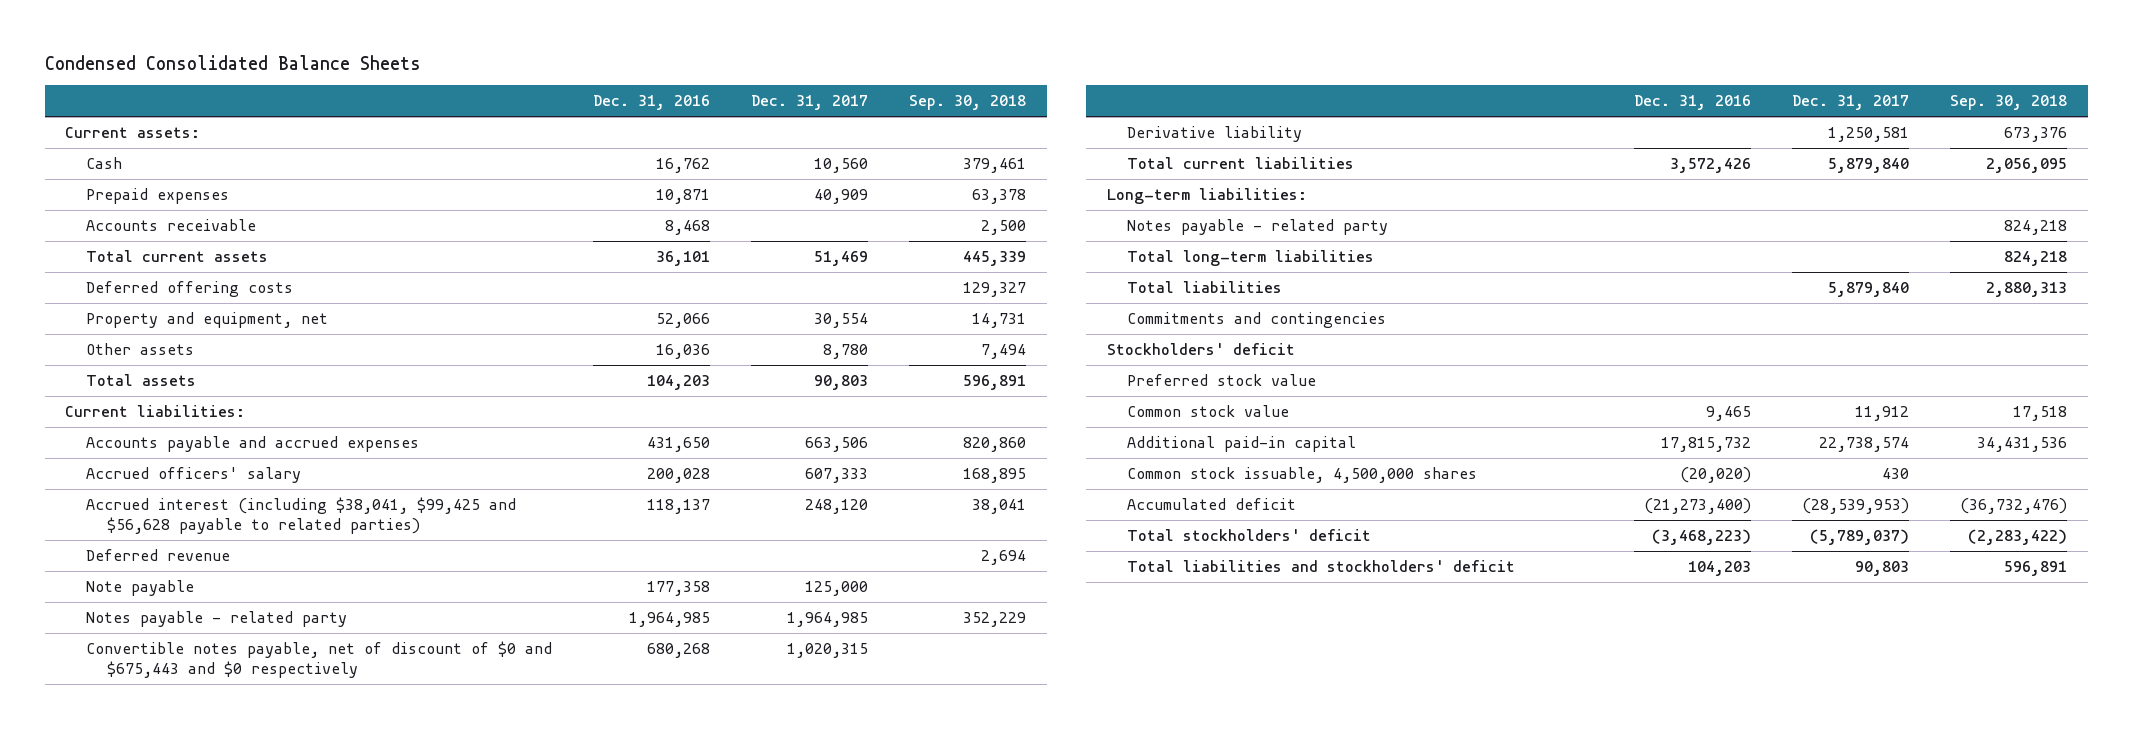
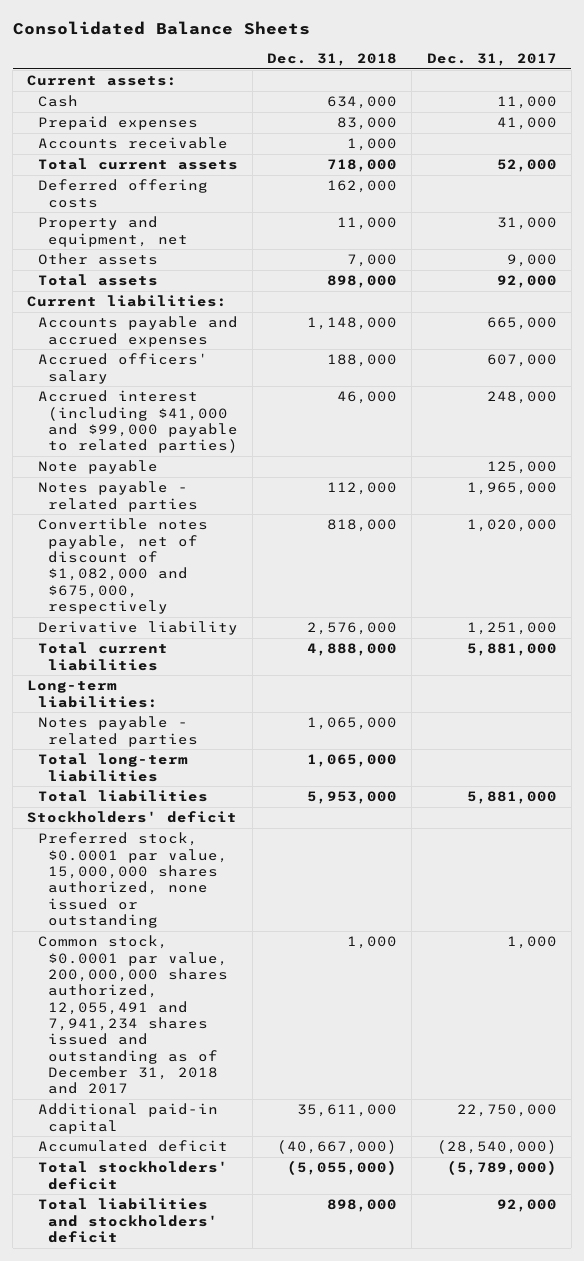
[44,54,421,70] Condensed Consolidated Balance Sheets -> [12,20,310,35] Consolidated Balance Sheets
[593,95,711,111] Dec. 31, 2016 -> none
[909,95,1027,111] Sep. 30, 2018 -> none
none -> [267,52,398,66] Dec. 31, 2018
[814,157,869,173] 10,560 -> [496,96,557,110] 11,000
[814,188,869,204] 40,909 -> [496,117,557,131] 41,000
[814,250,869,266] 51,469 -> [496,159,557,173] 52,000
[814,312,869,328] 30,554 -> [496,217,557,231] 31,000
[823,343,869,359] 8,780 -> [506,254,557,268] 9,000
[814,374,869,390] 90,803 -> [496,275,557,289] 92,000
[86,548,231,561] Deferred revenue -> none
[805,436,869,452] 663,506 -> [486,317,557,331] 665,000
[805,467,869,483] 607,333 -> [486,354,557,368] 607,000
[86,496,517,535] Accrued interest (including $38,041, $99,425 and $56,628 payable to related parties) -> [37,390,238,454] Accrued interest (including $41,000 and $99,000 payable to related parties)
[805,498,869,514] 248,120 -> [486,391,557,405] 248,000
[86,610,348,627] Notes payable - related party -> [37,481,198,512] Notes payable - related parties
[787,611,869,627] 1,964,985 -> [466,482,557,496] 1,965,000
[86,640,553,679] Convertible notes payable, net of discount of $0 and $675,443 and $0 respectively -> [37,518,208,614] Convertible notes payable, net of discount of $1,082,000 and $675,000, respectively
[787,642,869,658] 1,020,315 -> [466,519,557,533] 1,020,000
[1828,126,1910,142] 1,250,581 -> [466,622,557,636] 1,251,000
[1828,157,1910,173] 5,879,840 -> [466,643,557,657] 5,881,000
[1127,218,1389,235] Notes payable - related party -> [37,716,198,747] Notes payable - related parties
[1127,311,1387,328] Commitments and contingencies -> none
[1828,281,1910,297] 5,879,840 -> [466,791,557,805] 5,881,000
[1127,404,1290,417] Common stock value -> none
[1127,466,1478,483] Common stock issuable, 4,500,000 shares -> none
[1127,373,1317,386] Preferred stock value -> [37,832,228,928] Preferred stock, $0.0001 par value, 15,000,000 shares authorized, none issued or outstanding
none -> [37,935,228,1095] Common stock, $0.0001 par value, 200,000,000 shares authorized, 12,055,491 and 7,941,234 shares issued and outstanding as of December 31, 2018 and 2017
[1819,436,1910,452] 22,738,574 -> [456,1104,557,1118] 22,750,000
[1802,497,1910,514] (28,539,953) -> [436,1140,557,1155] (28,540,000)
[1810,528,1910,545] (5,789,037) -> [446,1160,557,1176] (5,789,000)
[1855,560,1910,576] 90,803 -> [496,1199,557,1213] 92,000

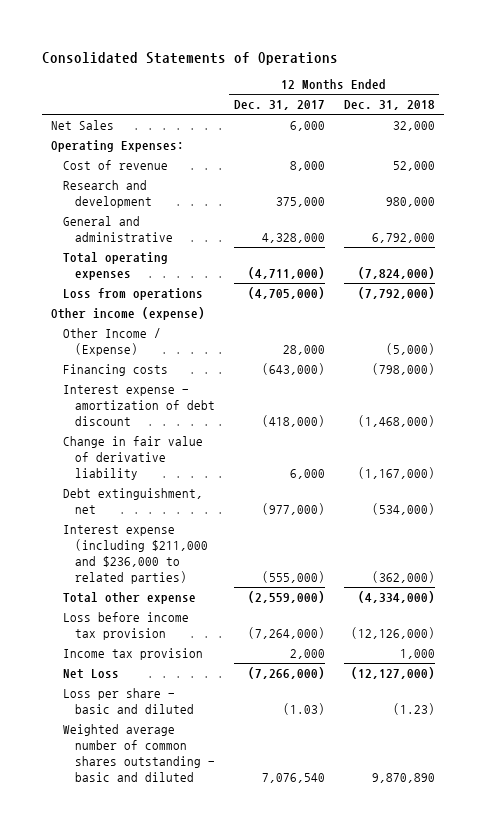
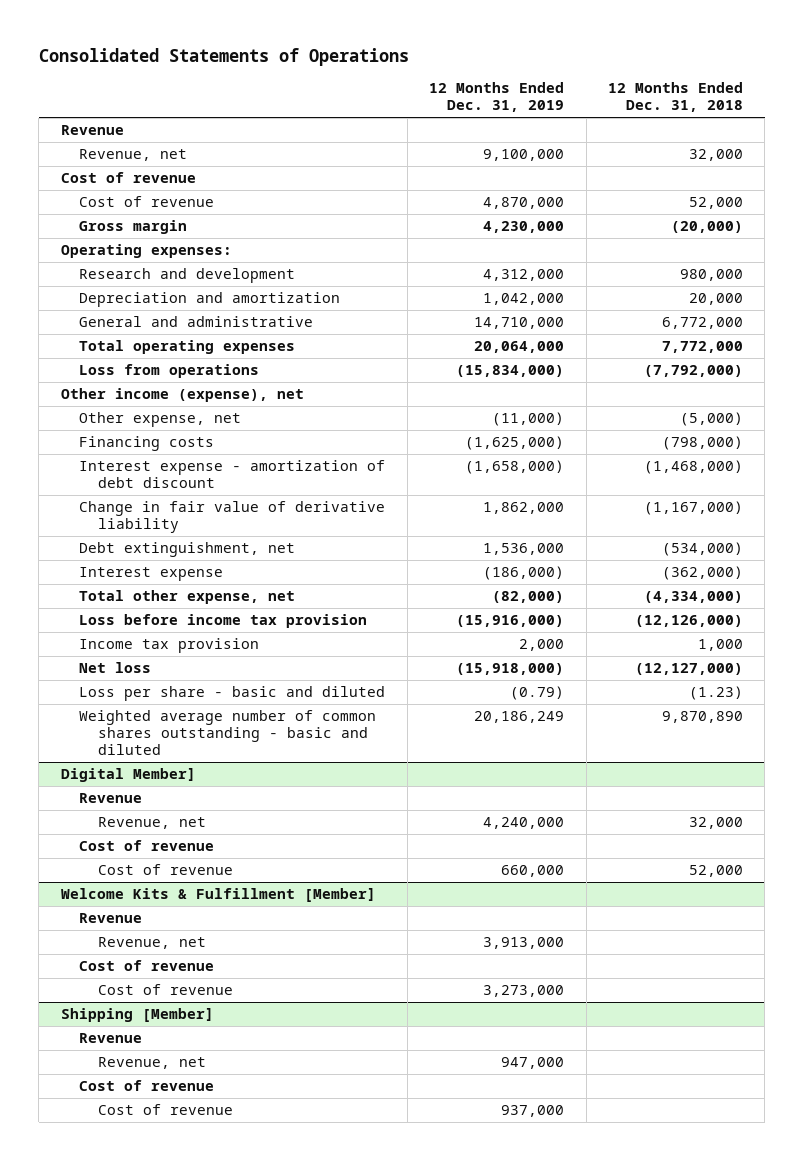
[233,100,325,111] Dec. 31, 2017 -> none
none -> [429,82,565,113] 12 Months Ended Dec. 31, 2019
[51,120,115,131] Net Sales -> none
[51,140,185,153] Operating Expenses: -> none
none -> [60,125,124,136] Revenue
none -> [79,149,188,162] Revenue, net
none -> [60,172,196,184] Cost of revenue
none -> [79,220,188,235] Gross margin
none -> [60,244,232,259] Operating expenses:
none -> [79,292,341,308] Depreciation and amortization
[371,232,435,243] 6,792,000 -> [661,317,743,330] 6,772,000
[357,266,435,279] (7,824,000) -> [661,341,743,354] 7,772,000
[51,307,206,321] Other income (expense) -> [60,388,304,403] Other income (expense), net
[63,328,162,356] Other Income / (Expense) -> [79,412,242,428] Other expense, net
[63,525,208,584] Interest expense (including $211,000 and $236,000 to related parties) -> [79,567,224,582] Interest expense
[63,592,197,605] Total other expense -> [79,590,296,605] Total other expense, net
[63,669,120,680] Net Loss -> [79,662,152,674] Net loss
none -> [60,768,196,783] Digital Member]
none -> [79,793,143,804] Revenue
none -> [98,817,207,830] Revenue, net
none -> [79,840,215,852] Cost of revenue
none -> [98,864,234,876] Cost of revenue
none -> [60,888,376,903] Welcome Kits & Fulfillment [Member]
none -> [79,913,143,924] Revenue
none -> [98,937,207,950] Revenue, net
none -> [79,960,215,972] Cost of revenue
none -> [98,984,234,996] Cost of revenue
none -> [60,1008,214,1023] Shipping [Member]
none -> [79,1033,143,1044] Revenue
none -> [98,1057,207,1070] Revenue, net
none -> [79,1080,215,1092] Cost of revenue
none -> [98,1104,234,1116] Cost of revenue

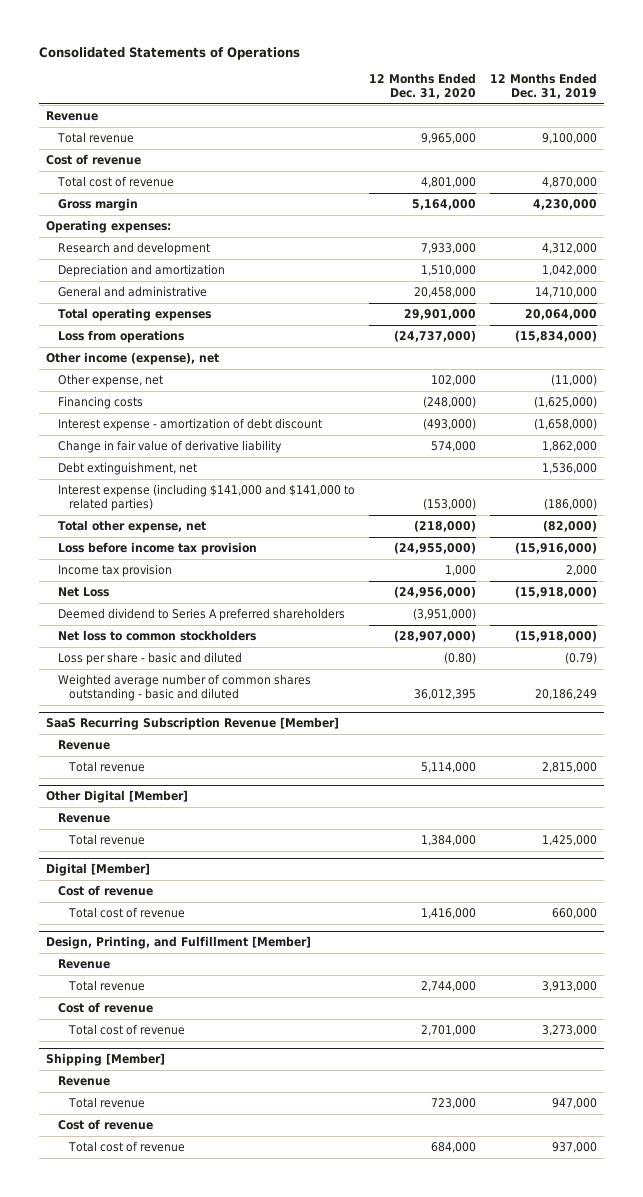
[607,82,743,113] 12 Months Ended Dec. 31, 2018 -> none
none -> [368,72,476,99] 12 Months Ended Dec. 31, 2020
[79,149,188,162] Revenue, net -> [56,131,134,143] Total revenue
[79,196,215,208] Cost of revenue -> [56,175,174,187] Total cost of revenue
[79,567,224,582] Interest expense -> [57,483,355,512] Interest expense (including $141,000 and $141,000 to related parties)
[79,662,152,674] Net loss -> [57,586,109,597] Net Loss
none -> [57,607,345,621] Deemed dividend to Series A preferred shareholders
none -> [57,629,256,641] Net loss to common stockholders
[60,768,196,783] Digital Member] -> none
none -> [46,716,340,730] SaaS Recurring Subscription Revenue [Member]
[98,817,207,830] Revenue, net -> [68,760,146,772] Total revenue
[483,817,565,830] 4,240,000 -> [541,761,597,773] 2,815,000
none -> [46,789,189,803] Other Digital [Member]
none -> [57,812,110,823] Revenue
none -> [68,833,146,845] Total revenue
none -> [46,862,151,876] Digital [Member]
[60,888,376,903] Welcome Kits & Fulfillment [Member] -> none
[98,864,234,876] Cost of revenue -> [68,906,186,918] Total cost of revenue
none -> [46,935,312,949] Design, Printing, and Fulfillment [Member]
[98,937,207,950] Revenue, net -> [68,979,146,991] Total revenue
[98,984,234,996] Cost of revenue -> [68,1023,186,1035] Total cost of revenue
[98,1057,207,1070] Revenue, net -> [68,1096,146,1108] Total revenue
[98,1104,234,1116] Cost of revenue -> [68,1140,186,1152] Total cost of revenue

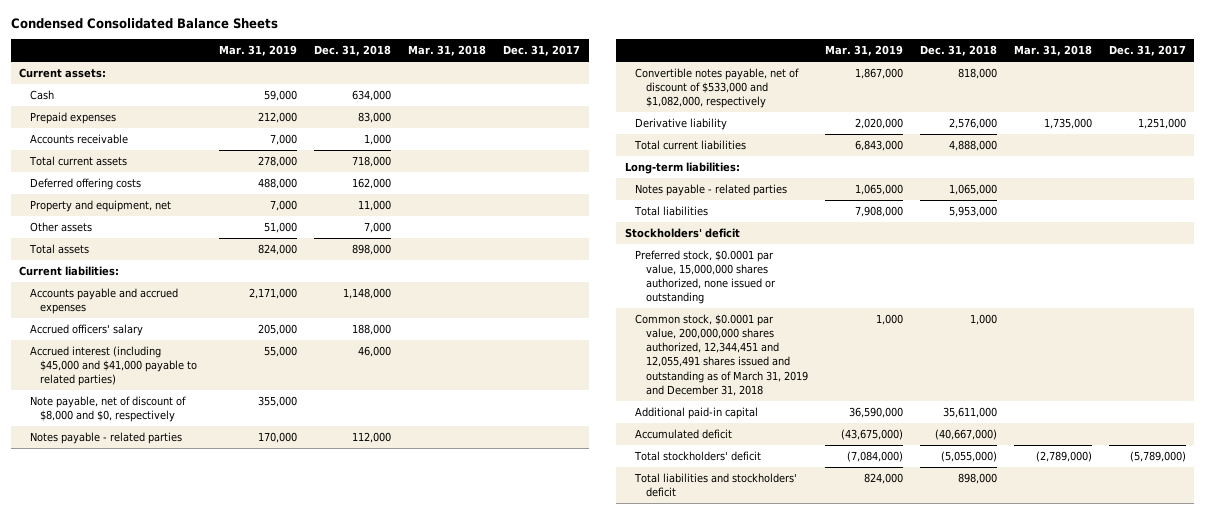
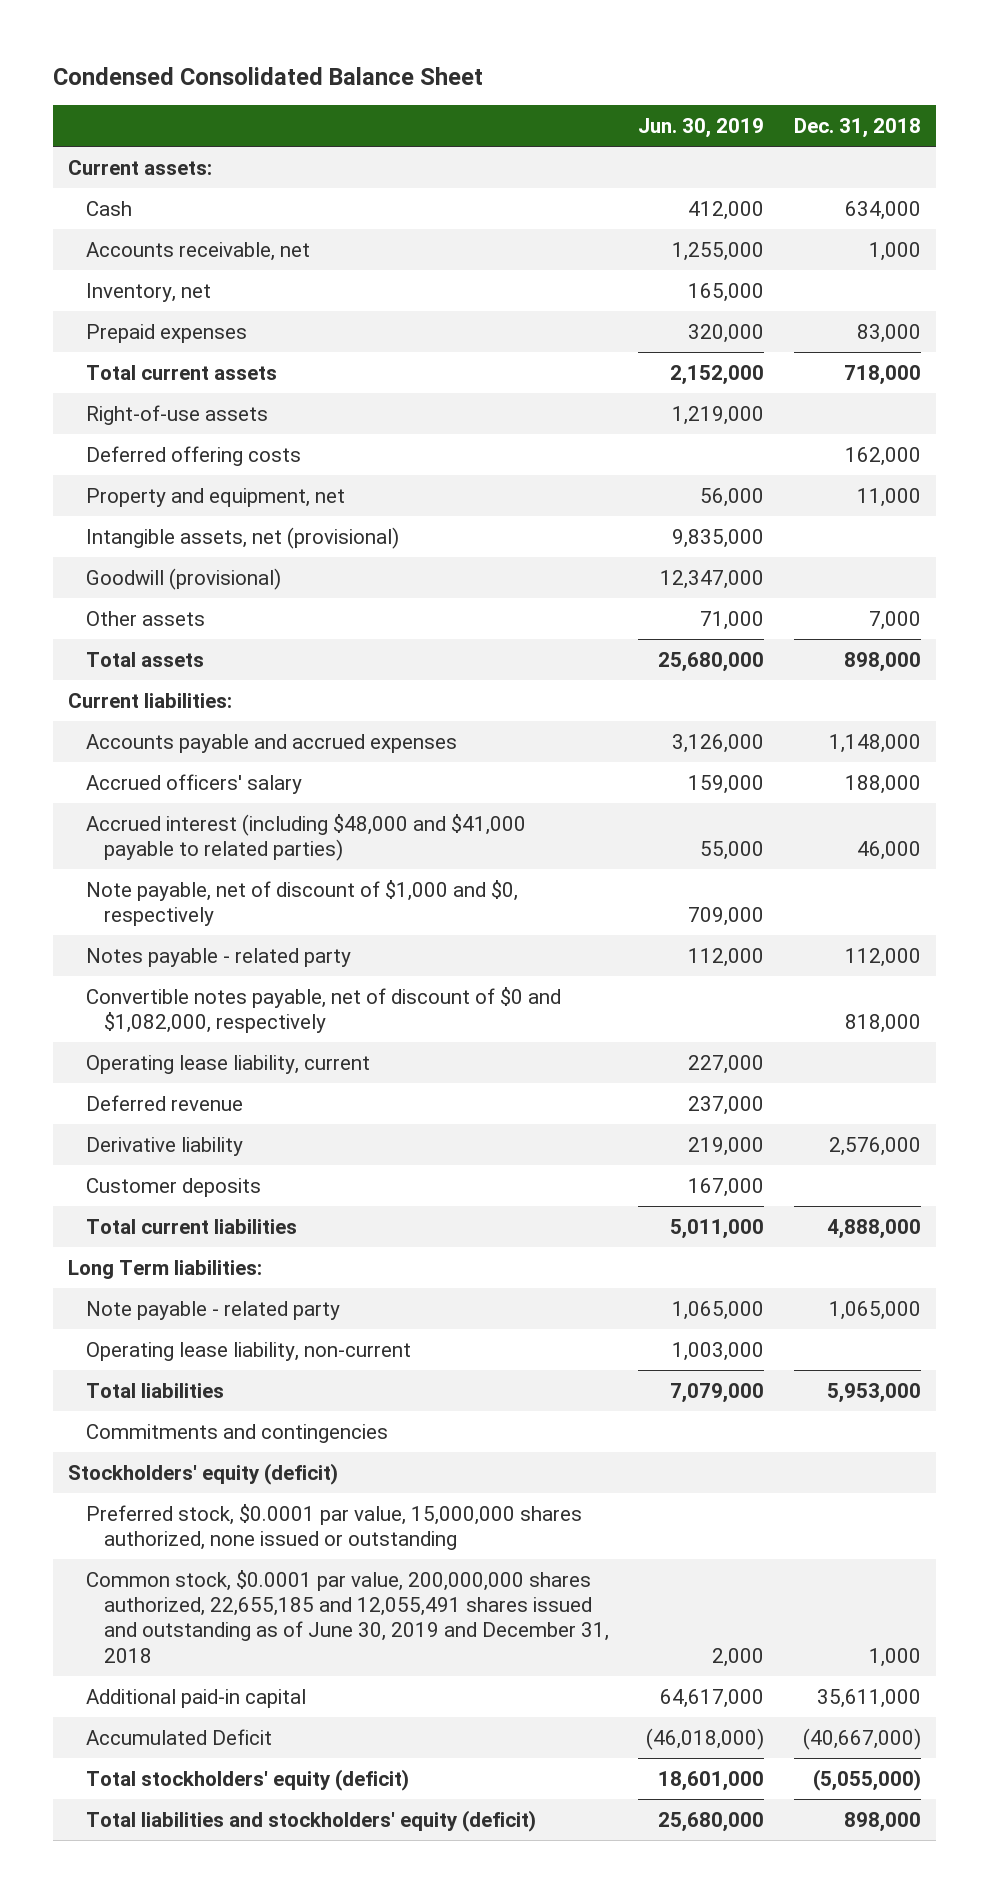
[10,18,278,30] Condensed Consolidated Balance Sheets -> [53,66,484,85] Condensed Consolidated Balance Sheet
[218,45,297,57] Mar. 31, 2019 -> none
[408,45,487,57] Mar. 31, 2018 -> none
[503,45,581,57] Dec. 31, 2017 -> none
none -> [638,118,765,139] Jun. 30, 2019
none -> [86,241,311,261] Accounts receivable, net
none -> [86,282,212,302] Inventory, net
[29,133,128,144] Accounts receivable -> none
none -> [86,404,269,425] Right-of-use assets
none -> [86,526,400,549] Intangible assets, net (provisional)
none -> [86,567,282,590] Goodwill (provisional)
[29,345,197,387] Accrued interest (including $45,000 and $41,000 payable to related parties) -> [86,813,527,862] Accrued interest (including $48,000 and $41,000 payable to related parties)
[29,395,186,423] Note payable, net of discount of $8,000 and $0, respectively -> [86,879,519,927] Note payable, net of discount of $1,000 and $0, respectively
[29,431,182,444] Notes payable - related parties -> [86,947,352,967] Notes payable - related party
[635,67,800,109] Convertible notes payable, net of discount of $533,000 and $1,082,000, respectively -> [86,986,562,1034] Convertible notes payable, net of discount of $0 and $1,082,000, respectively
none -> [86,1054,371,1074] Operating lease liability, current
none -> [86,1094,244,1111] Deferred revenue
none -> [86,1177,262,1197] Customer deposits
[625,161,741,174] Long-term liabilities: -> [68,1259,263,1279] Long Term liabilities:
[635,183,788,196] Notes payable - related parties -> [86,1300,341,1320] Note payable - related party
none -> [86,1341,412,1361] Operating lease liability, non-current
none -> [86,1423,389,1443] Commitments and contingencies
[625,227,741,238] Stockholders' deficit -> [68,1462,339,1485] Stockholders' equity (deficit)
[635,313,808,396] Common stock, $0.0001 par value, 200,000,000 shares authorized, 12,344,451 and 12,055,491 shares issued and outstanding as of March 31, 2019 and December 31, 2018 -> [86,1569,610,1663] Common stock, $0.0001 par value, 200,000,000 shares authorized, 22,655,185 and 12,055,491 shares issued and outstanding as of June 30, 2019 and December 31, 2018
[635,428,733,439] Accumulated deficit -> [86,1728,273,1745] Accumulated Deficit
[634,450,762,461] Total stockholders' deficit -> [86,1768,410,1791] Total stockholders' equity (deficit)
[634,472,798,498] Total liabilities and stockholders' deficit -> [86,1809,537,1832] Total liabilities and stockholders' equity (deficit)

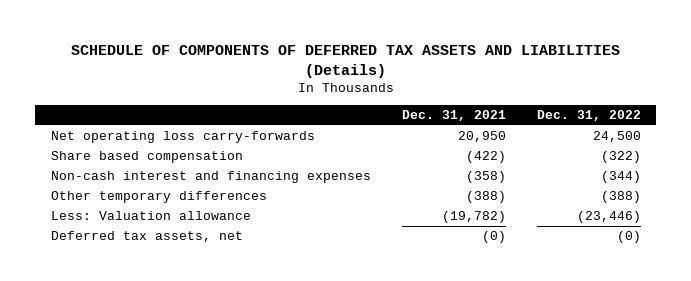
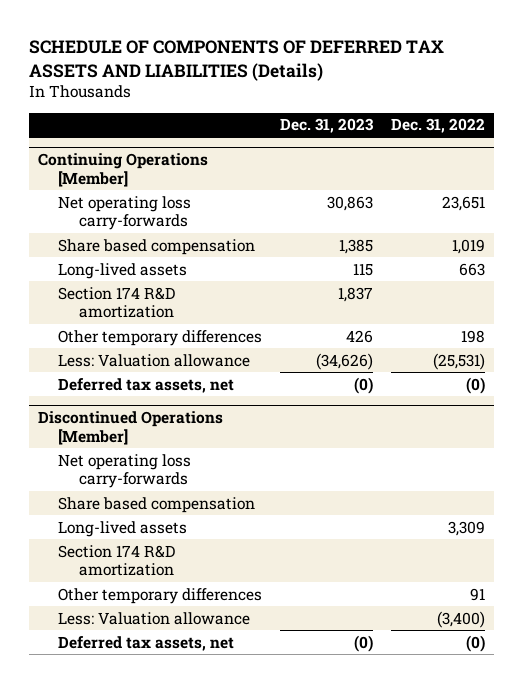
[401,110,506,122] Dec. 31, 2021 -> none
none -> [280,118,375,134] Dec. 31, 2023
[50,171,371,184] Non-cash interest and financing expenses -> none
none -> [37,153,208,187] Continuing Operations [Member]
[592,131,641,143] 24,500 -> [441,195,485,211] 23,651
[600,151,641,164] (322) -> [451,238,485,254] 1,019
none -> [58,262,188,279] Long-lived assets
none -> [58,286,176,319] Section 174 R&D amortization
[600,191,641,204] (388) -> [460,329,485,343] 198
[576,211,641,224] (23,446) -> [432,352,485,370] (25,531)
none -> [37,411,223,445] Discontinued Operations [Member]
none -> [58,453,192,489] Net operating loss carry-forwards
none -> [58,496,256,513] Share based compensation
none -> [58,520,188,537] Long-lived assets
none -> [58,544,176,577] Section 174 R&D amortization
none -> [58,587,263,604] Other temporary differences
none -> [58,611,251,625] Less: Valuation allowance
none -> [58,635,235,651] Deferred tax assets, net

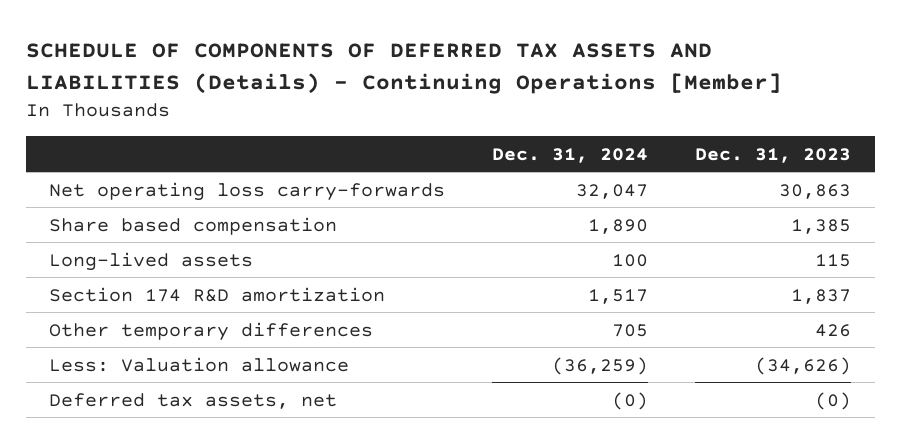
[29,39,445,81] SCHEDULE OF COMPONENTS OF DEFERRED TAX ASSETS AND LIABILITIES (Details) -> [25,43,782,94] SCHEDULE OF COMPONENTS OF DEFERRED TAX ASSETS AND LIABILITIES (Details) - Continuing Operations [Member]
[390,118,485,134] Dec. 31, 2022 -> none
none -> [492,147,649,163] Dec. 31, 2024
[37,153,208,187] Continuing Operations [Member] -> none
[37,411,223,445] Discontinued Operations [Member] -> none
[58,453,192,489] Net operating loss carry-forwards -> none
[58,496,256,513] Share based compensation -> none
[58,520,188,537] Long-lived assets -> none
[58,544,176,577] Section 174 R&D amortization -> none
[58,587,263,604] Other temporary differences -> none
[58,611,251,625] Less: Valuation allowance -> none
[58,635,235,651] Deferred tax assets, net -> none

